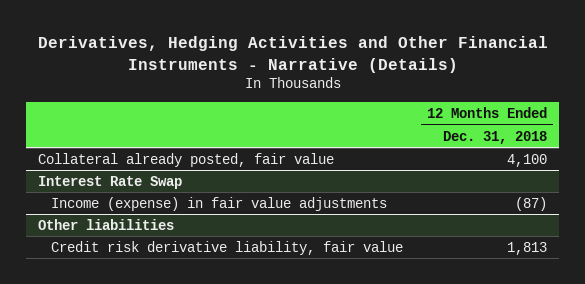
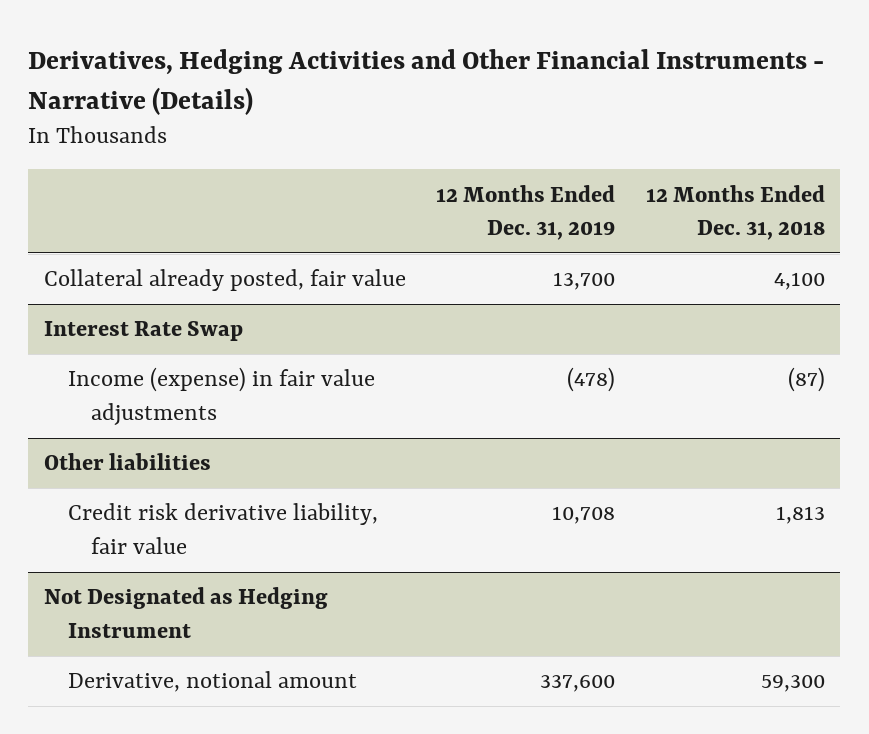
none -> [436,184,616,241] 12 Months Ended Dec. 31, 2019
none -> [43,587,328,638] Not Designated as Hedging Instrument
none -> [67,671,357,693] Derivative, notional amount

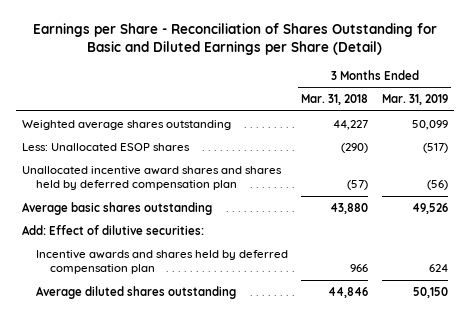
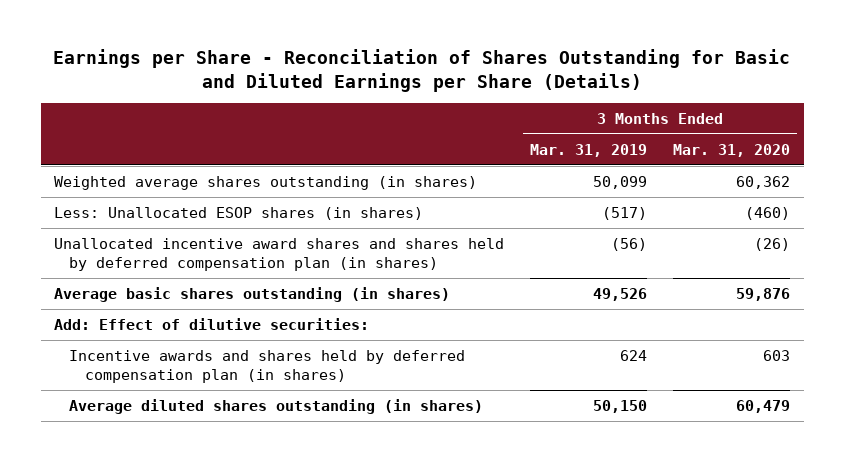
[32,23,437,56] Earnings per Share - Reconciliation of Shares Outstanding for Basic and Diluted Earnings per Share (Detail) -> [53,49,791,92] Earnings per Share - Reconciliation of Shares Outstanding for Basic and Diluted Earnings per Share (Details)
[301,94,369,106] Mar. 31, 2018 -> none
none -> [673,143,791,157] Mar. 31, 2020
[22,119,232,130] Weighted average shares outstanding -> [53,176,477,191] Weighted average shares outstanding (in shares)
[22,142,191,151] Less: Unallocated ESOP shares -> [53,207,423,221] Less: Unallocated ESOP shares (in shares)
[22,165,283,191] Unallocated incentive award shares and shares held by deferred compensation plan -> [53,238,504,272] Unallocated incentive award shares and shares held by deferred compensation plan (in shares)
[22,201,213,215] Average basic shares outstanding -> [53,287,450,303] Average basic shares outstanding (in shares)
[36,249,289,275] Incentive awards and shares held by deferred compensation plan -> [69,350,466,384] Incentive awards and shares held by deferred compensation plan (in shares)
[36,285,237,299] Average diluted shares outstanding -> [69,399,484,415] Average diluted shares outstanding (in shares)

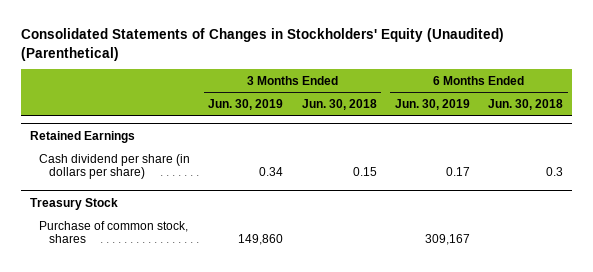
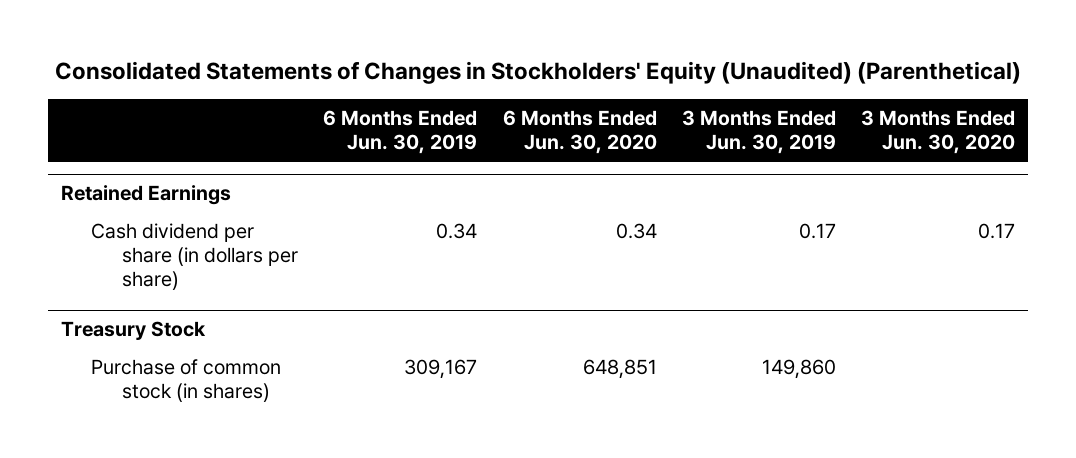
[301,99,377,111] Jun. 30, 2018 -> none
[488,99,564,111] Jun. 30, 2018 -> none
none -> [502,110,657,155] 6 Months Ended Jun. 30, 2020
none -> [861,110,1016,155] 3 Months Ended Jun. 30, 2020
[259,167,284,177] 0.34 -> [799,223,837,240] 0.17
[446,167,471,177] 0.17 -> [436,223,478,240] 0.34
[39,220,189,244] Purchase of common stock, shares -> [91,359,282,403] Purchase of common stock (in shares)

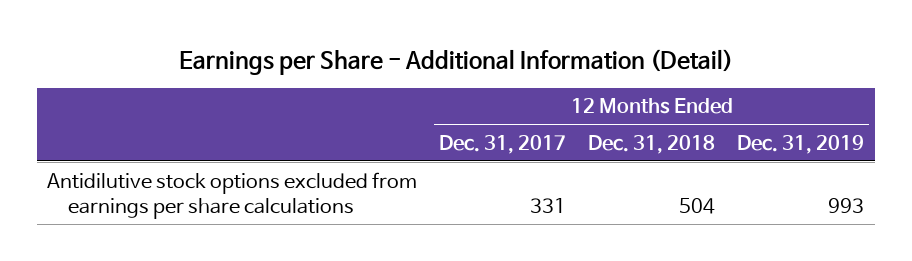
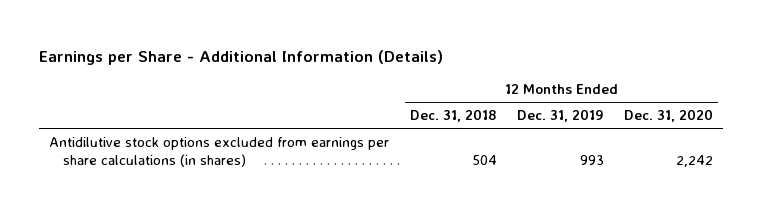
[178,48,733,75] Earnings per Share - Additional Information (Detail) -> [39,49,444,65] Earnings per Share - Additional Information (Details)
[439,134,567,154] Dec. 31, 2017 -> none
none -> [624,109,714,123] Dec. 31, 2020
[47,171,418,219] Antidilutive stock options excluded from earnings per share calculations -> [49,136,390,168] Antidilutive stock options excluded from earnings per share calculations (in shares)

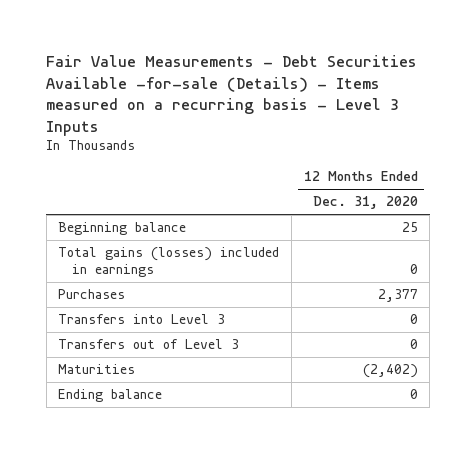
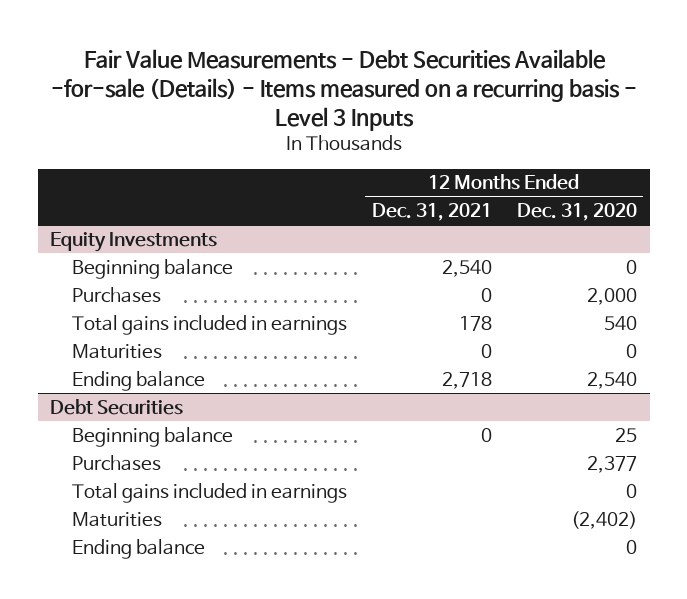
none -> [371,203,492,222] Dec. 31, 2021
none -> [50,231,218,252] Equity Investments
none -> [71,258,233,279] Beginning balance
none -> [71,286,161,303] Purchases
none -> [71,314,347,335] Total gains included in earnings
none -> [71,343,162,359] Maturities
none -> [71,370,205,391] Ending balance
none -> [50,398,184,415] Debt Securities
[58,247,280,277] Total gains (losses) included in earnings -> none
[58,314,226,325] Transfers into Level 3 -> none
[58,339,240,350] Transfers out of Level 3 -> none
none -> [71,482,347,503] Total gains included in earnings

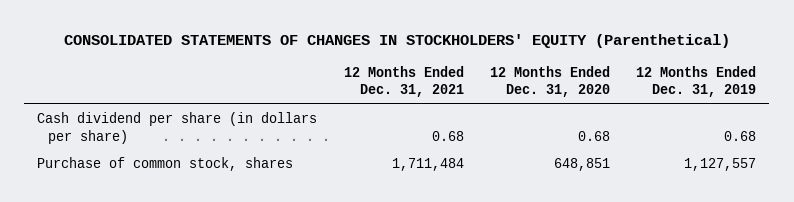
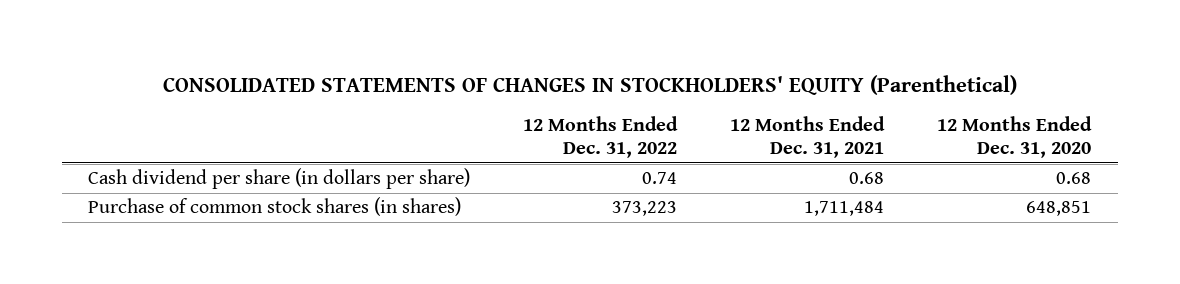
[636,65,757,98] 12 Months Ended Dec. 31, 2019 -> none
none -> [523,116,679,159] 12 Months Ended Dec. 31, 2022
[37,157,294,172] Purchase of common stock, shares -> [88,197,462,217] Purchase of common stock shares (in shares)

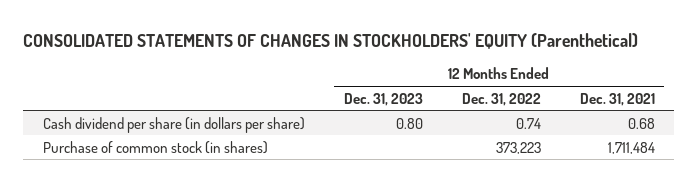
[937,116,1093,159] 12 Months Ended Dec. 31, 2020 -> none
none -> [343,92,423,106] Dec. 31, 2023
[88,197,462,217] Purchase of common stock shares (in shares) -> [42,140,268,154] Purchase of common stock (in shares)

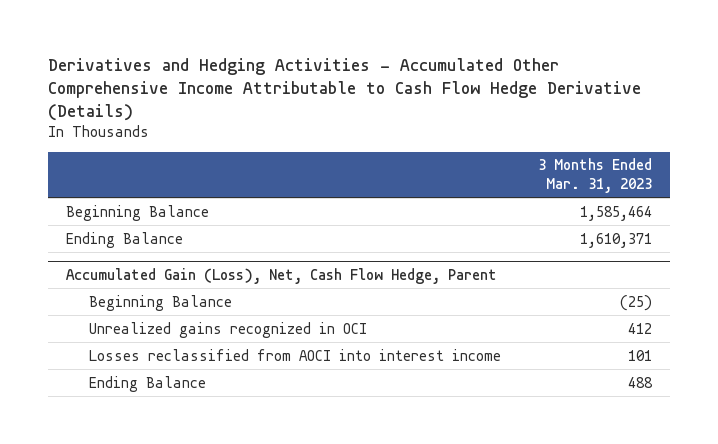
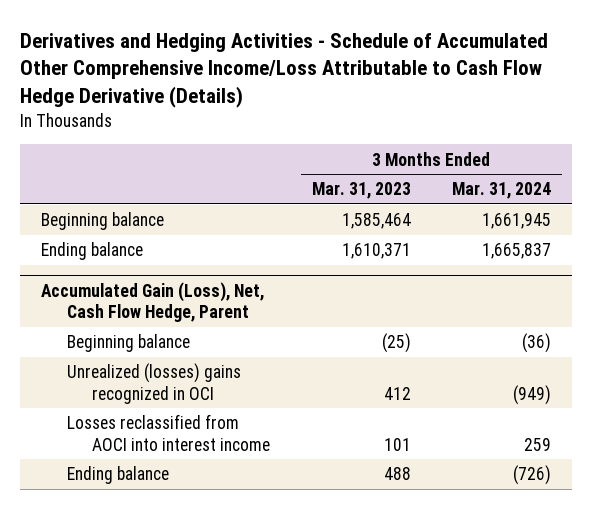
[47,57,641,121] Derivatives and Hedging Activities - Accumulated Other Comprehensive Income Attributable to Cash Flow Hedge Derivative (Details) -> [20,32,549,108] Derivatives and Hedging Activities - Schedule of Accumulated Other Comprehensive Income/Loss Attributable to Cash Flow Hedge Derivative (Details)
none -> [452,182,552,200] Mar. 31, 2024
[66,204,210,221] Beginning Balance -> [41,212,165,231] Beginning balance
[66,231,184,248] Ending Balance -> [41,242,144,261] Ending balance
[88,294,232,311] Beginning Balance -> [66,334,190,353] Beginning balance
[88,321,367,338] Unrealized gains recognized in OCI -> [66,363,241,404] Unrealized (losses) gains recognized in OCI
[88,375,206,392] Ending Balance -> [66,466,169,485] Ending balance

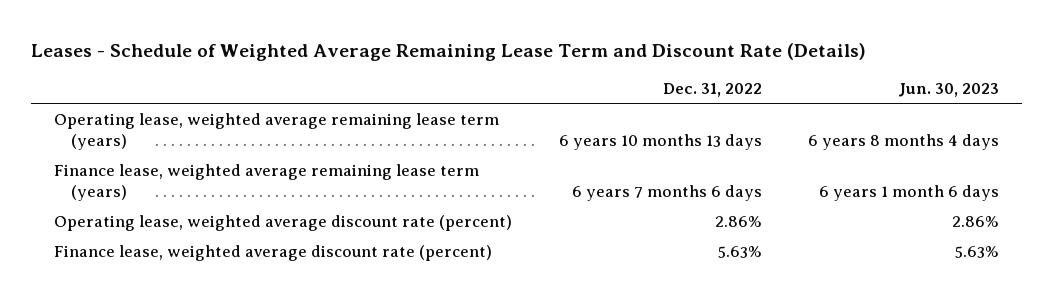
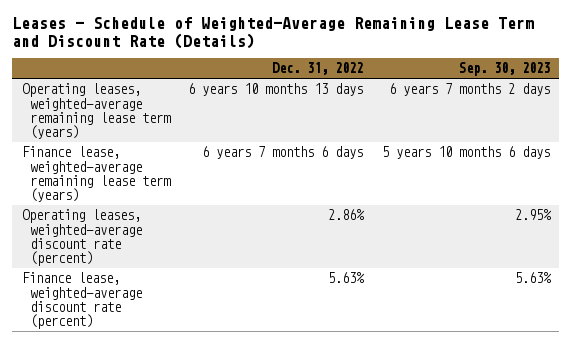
[31,42,867,61] Leases - Schedule of Weighted Average Remaining Lease Term and Discount Rate (Details) -> [12,17,535,49] Leases - Schedule of Weighted-Average Remaining Lease Term and Discount Rate (Details)
[897,82,999,97] Jun. 30, 2023 -> none
none -> [459,62,551,77] Sep. 30, 2023
[54,112,500,150] Operating lease, weighted average remaining lease term (years) -> [21,83,171,140] Operating leases, weighted-average remaining lease term (years)
[54,163,480,201] Finance lease, weighted average remaining lease term (years) -> [21,146,171,203] Finance lease, weighted-average remaining lease term (years)
[54,214,513,231] Operating lease, weighted average discount rate (percent) -> [21,209,142,267] Operating leases, weighted-average discount rate (percent)
[54,244,493,261] Finance lease, weighted average discount rate (percent) -> [21,272,142,330] Finance lease, weighted-average discount rate (percent)

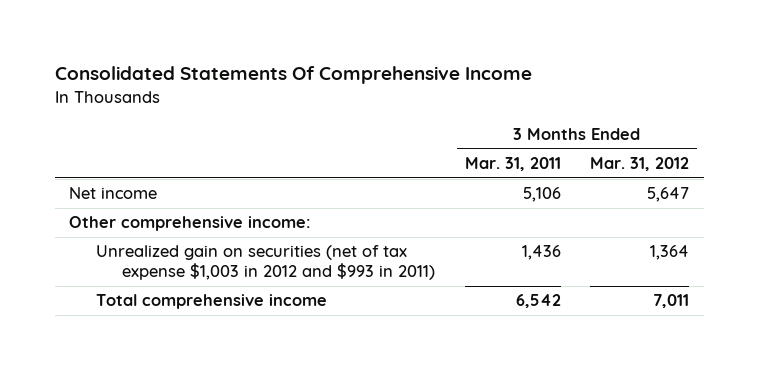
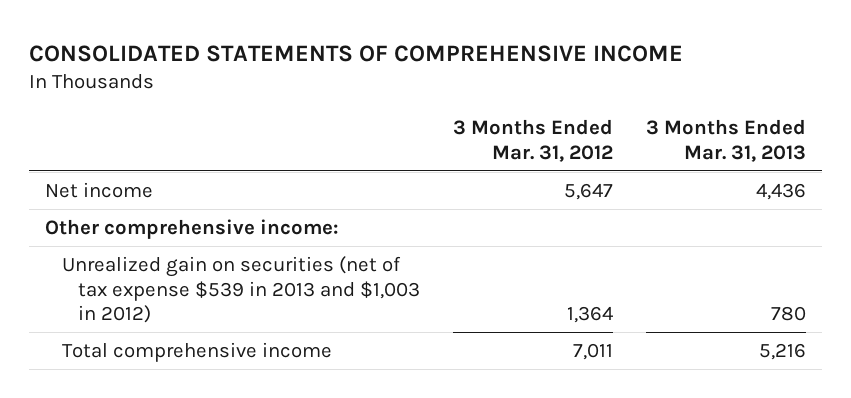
[54,66,532,85] Consolidated Statements Of Comprehensive Income -> [28,44,683,62] CONSOLIDATED STATEMENTS OF COMPREHENSIVE INCOME
[464,156,561,171] Mar. 31, 2011 -> none
none -> [645,119,806,162] 3 Months Ended Mar. 31, 2013
[95,245,435,281] Unrealized gain on securities (net of tax expense $1,003 in 2012 and $993 in 2011) -> [61,256,420,324] Unrealized gain on securities (net of tax expense $539 in 2013 and $1,003 in 2012)

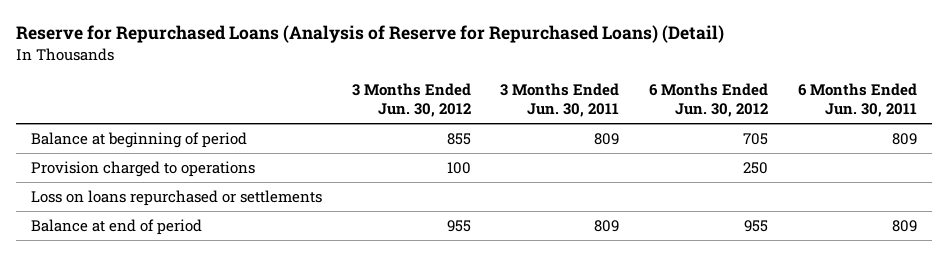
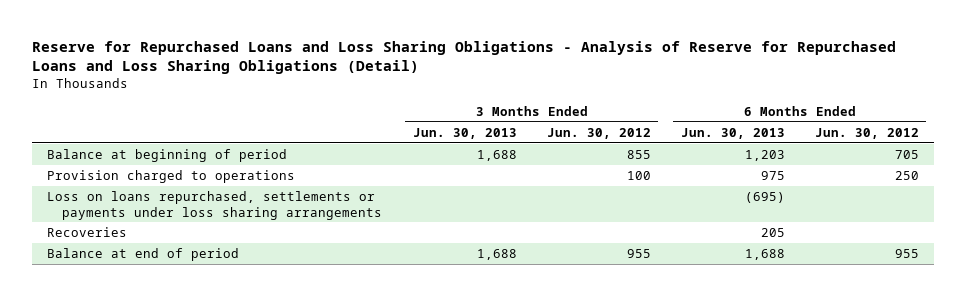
[15,25,724,44] Reserve for Repurchased Loans (Analysis of Reserve for Repurchased Loans) (Detail) -> [32,40,897,75] Reserve for Repurchased Loans and Loss Sharing Obligations - Analysis of Reserve for Repurchased Loans and Loss Sharing Obligations (Detail)
[500,82,620,118] 3 Months Ended Jun. 30, 2011 -> none
[797,82,917,118] 6 Months Ended Jun. 30, 2011 -> none
none -> [412,128,517,140] Jun. 30, 2013
none -> [680,128,785,140] Jun. 30, 2013
[30,190,322,207] Loss on loans repurchased or settlements -> [47,191,383,220] Loss on loans repurchased, settlements or payments under loss sharing arrangements
none -> [47,227,128,238] Recoveries

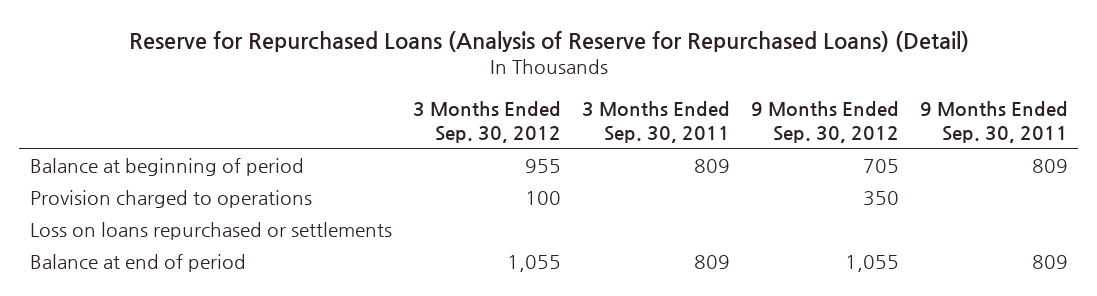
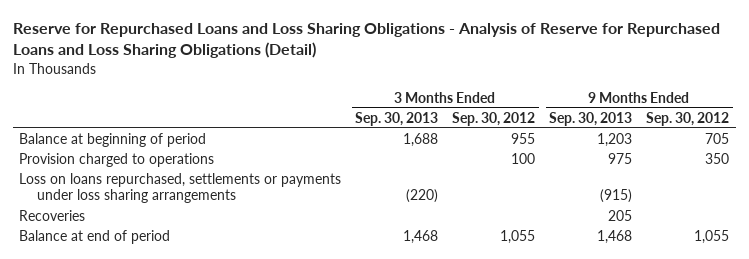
[128,31,969,53] Reserve for Repurchased Loans (Analysis of Reserve for Repurchased Loans) (Detail) -> [12,22,720,59] Reserve for Repurchased Loans and Loss Sharing Obligations - Analysis of Reserve for Repurchased Loans and Loss Sharing Obligations (Detail)
[581,100,730,143] 3 Months Ended Sep. 30, 2011 -> none
[919,100,1068,143] 9 Months Ended Sep. 30, 2011 -> none
none -> [355,111,439,126] Sep. 30, 2013
none -> [549,111,633,126] Sep. 30, 2013
[29,221,392,240] Loss on loans repurchased or settlements -> [19,172,342,204] Loss on loans repurchased, settlements or payments under loss sharing arrangements
none -> [19,209,86,221] Recoveries

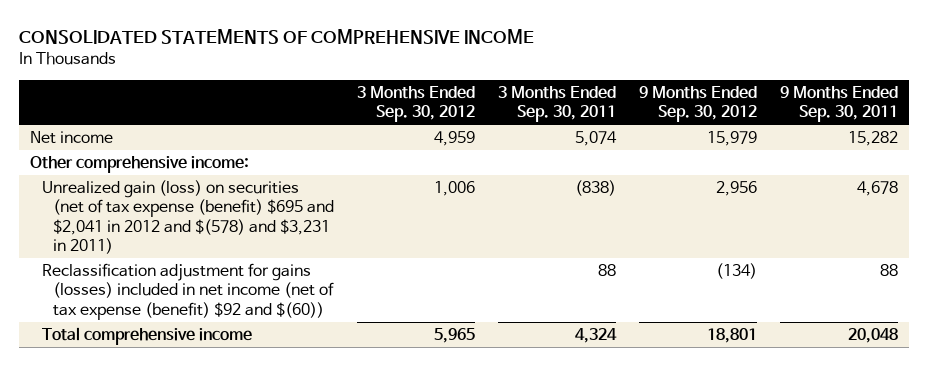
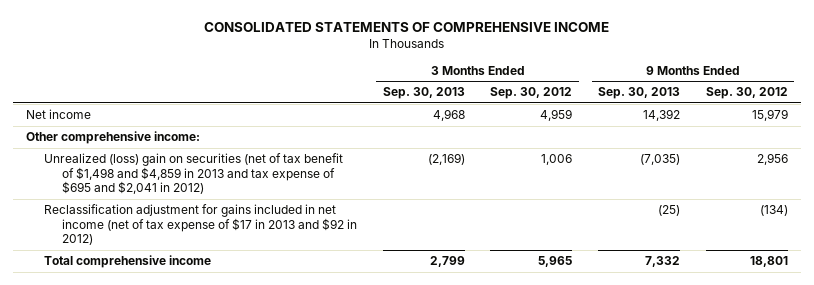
[498,85,617,123] 3 Months Ended Sep. 30, 2011 -> none
[780,85,899,123] 9 Months Ended Sep. 30, 2011 -> none
none -> [382,87,465,100] Sep. 30, 2013
none -> [598,87,681,100] Sep. 30, 2013
[41,180,335,254] Unrealized gain (loss) on securities (net of tax expense (benefit) $695 and $2,041 in 2012 and $(578) and $3,231 in 2011) -> [44,153,344,195] Unrealized (loss) gain on securities (net of tax benefit of $1,498 and $4,859 in 2013 and tax expense of $695 and $2,041 in 2012)
[41,263,335,320] Reclassification adjustment for gains (losses) included in net income (net of tax expense (benefit) $92 and $(60)) -> [44,204,358,246] Reclassification adjustment for gains included in net income (net of tax expense of $17 in 2013 and $92 in 2012)

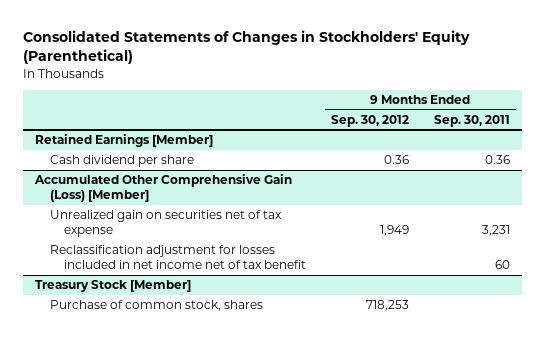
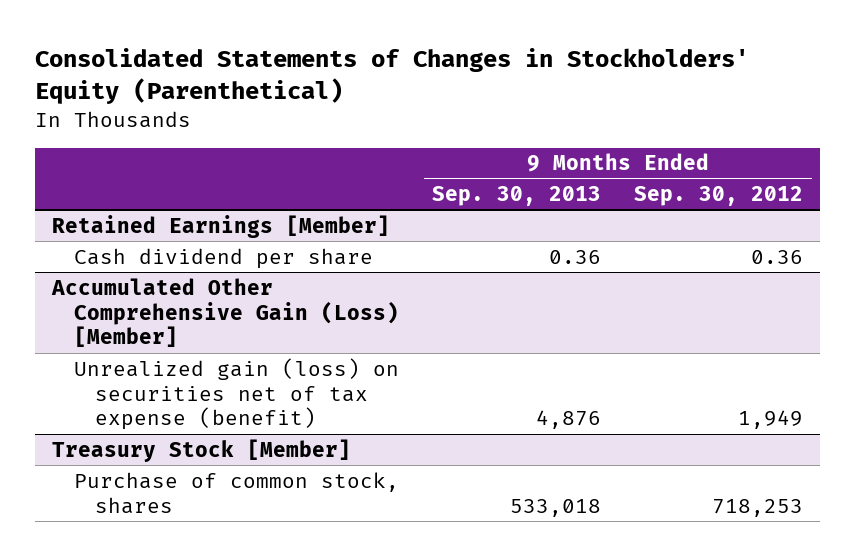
[433,114,510,127] Sep. 30, 2011 -> none
none -> [431,186,601,207] Sep. 30, 2013
[49,245,307,270] Reclassification adjustment for losses included in net income net of tax benefit -> none
[49,210,282,238] Unrealized gain on securities net of tax expense -> [73,357,399,431] Unrealized gain (loss) on securities net of tax expense (benefit)

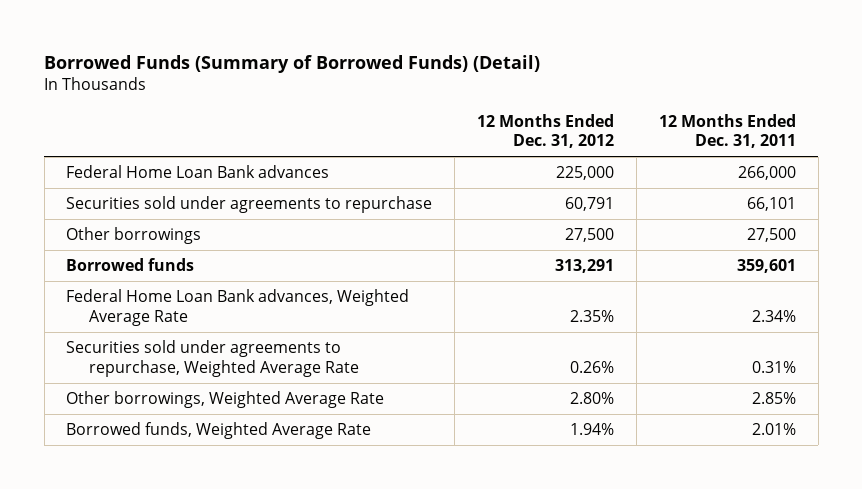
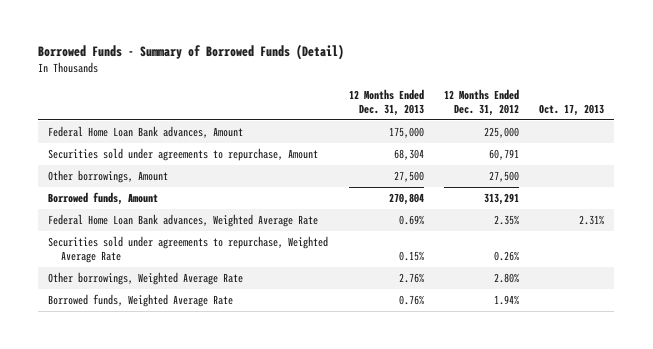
[44,54,541,73] Borrowed Funds (Summary of Borrowed Funds) (Detail) -> [38,44,345,61] Borrowed Funds - Summary of Borrowed Funds (Detail)
[658,113,796,149] 12 Months Ended Dec. 31, 2011 -> none
none -> [348,88,424,117] 12 Months Ended Dec. 31, 2013
none -> [539,104,605,117] Oct. 17, 2013
[66,165,330,179] Federal Home Loan Bank advances -> [48,125,244,138] Federal Home Loan Bank advances, Amount
[66,196,433,214] Securities sold under agreements to repurchase -> [48,147,319,161] Securities sold under agreements to repurchase, Amount
[66,227,202,245] Other borrowings -> [48,169,169,183] Other borrowings, Amount
[66,258,195,272] Borrowed funds -> [48,191,159,205] Borrowed funds, Amount

